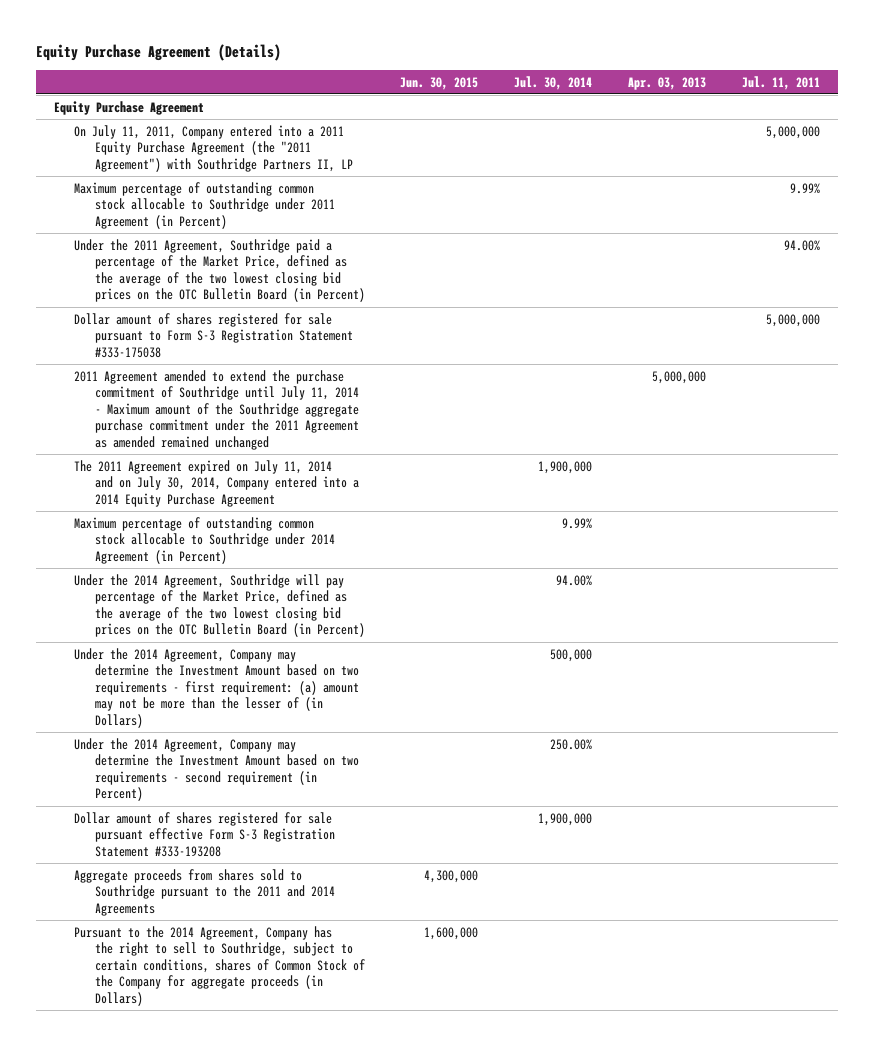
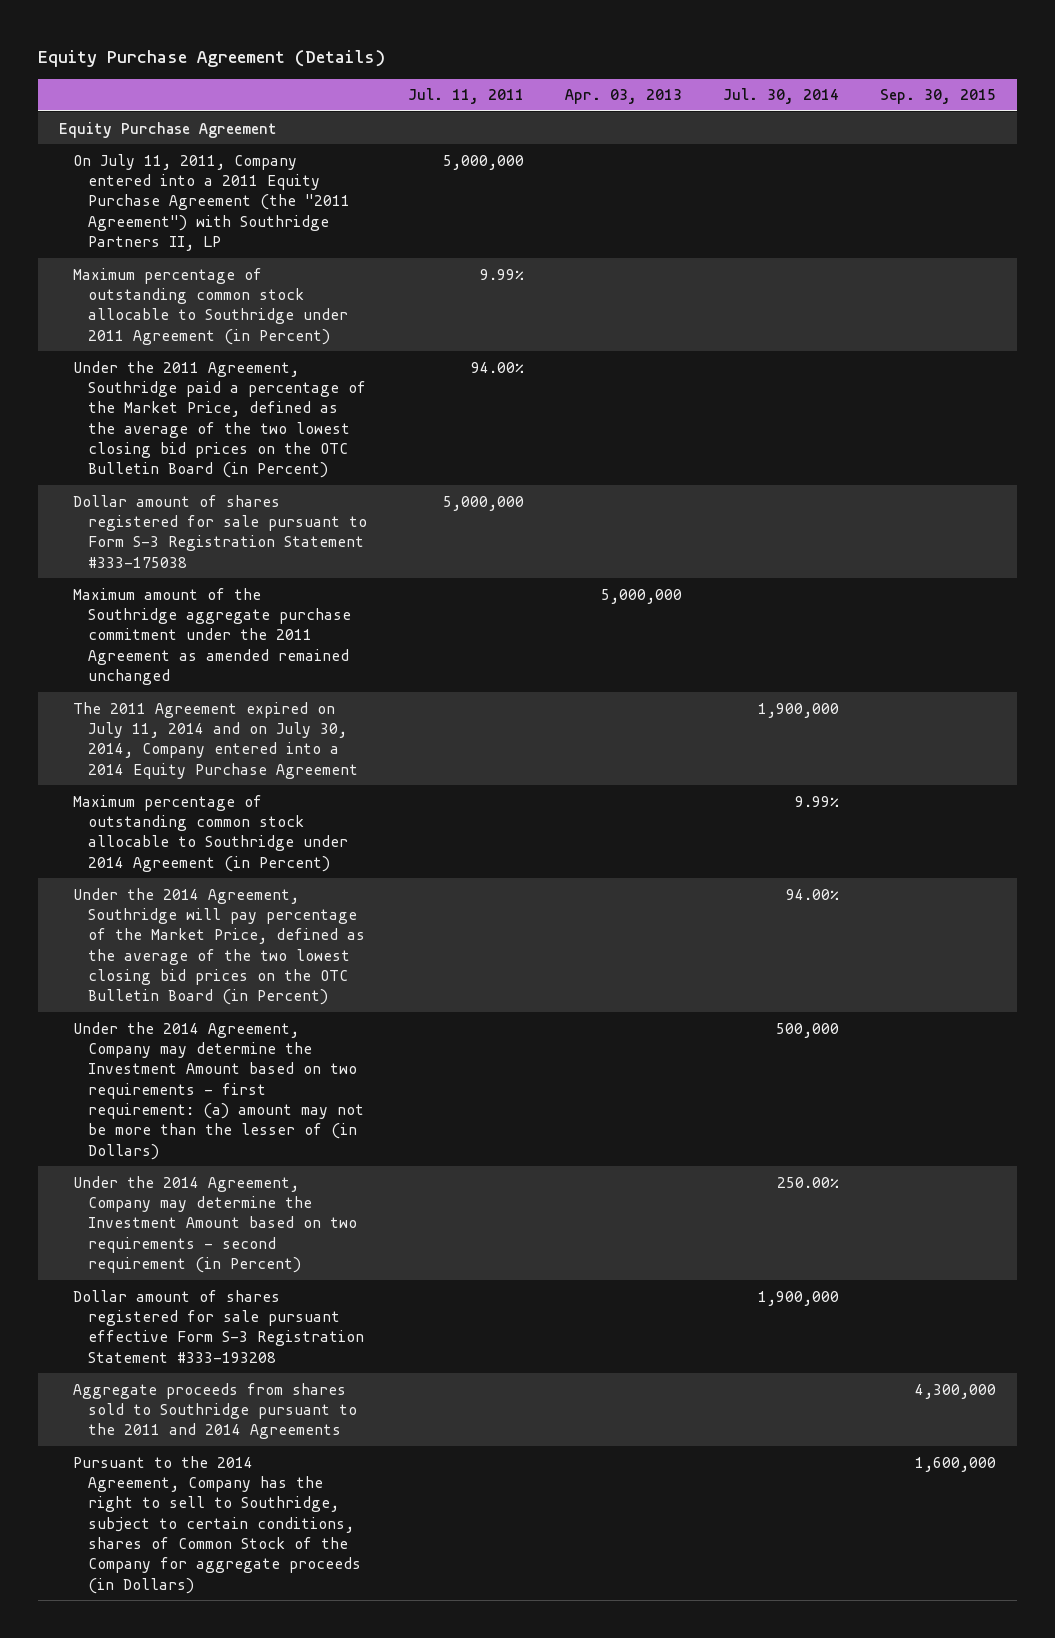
[400,76,479,90] Jun. 30, 2015 -> none
none -> [880,89,997,105] Sep. 30, 2015
[74,369,359,451] 2011 Agreement amended to extend the purchase commitment of Southridge until July 11, 2014 - Maximum amount of the Southridge aggregate purchase commitment under the 2011 Agreement as amended remained unchanged -> [73,587,351,685] Maximum amount of the Southridge aggregate purchase commitment under the 2011 Agreement as amended remained unchanged

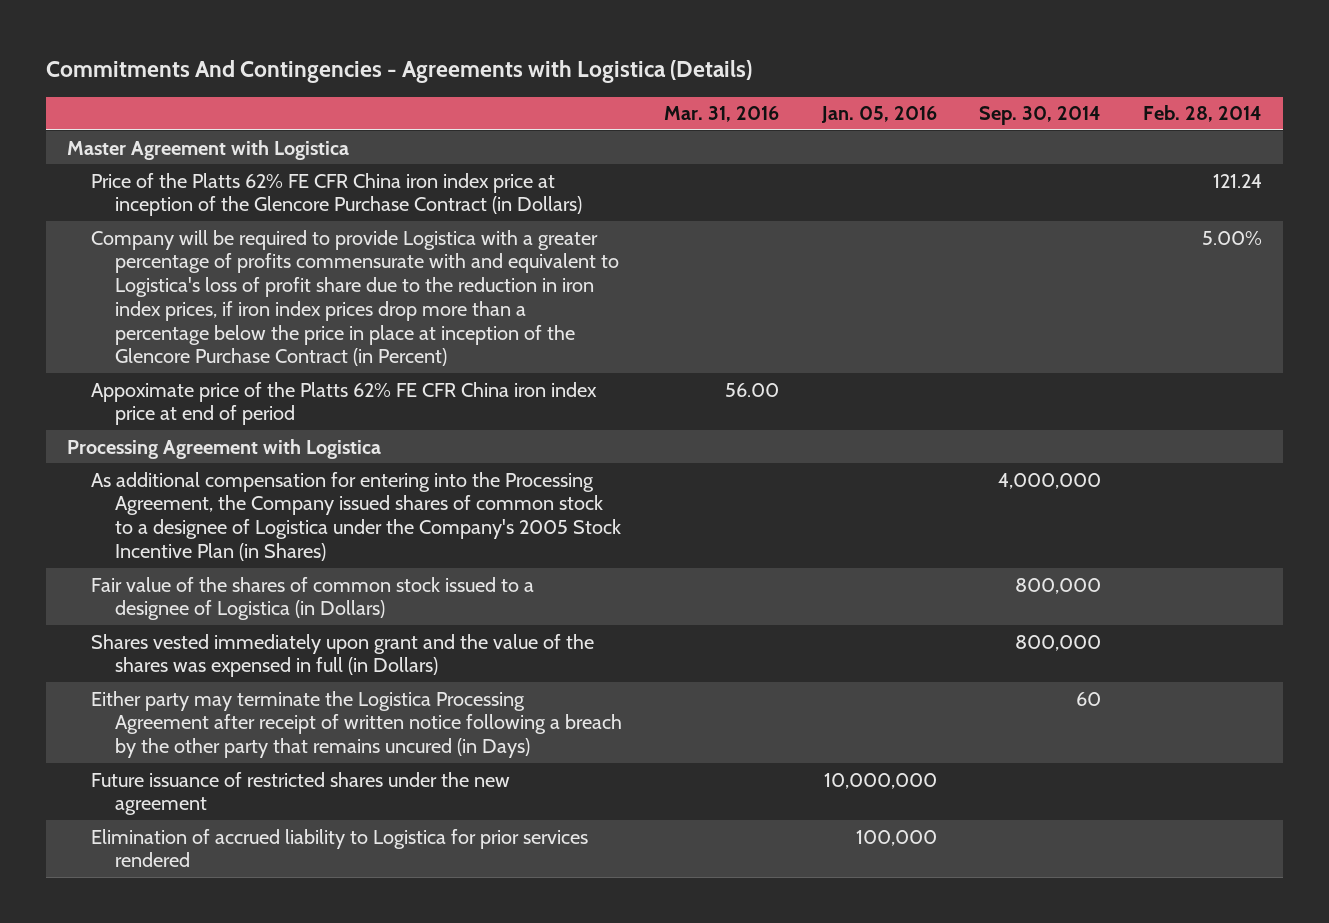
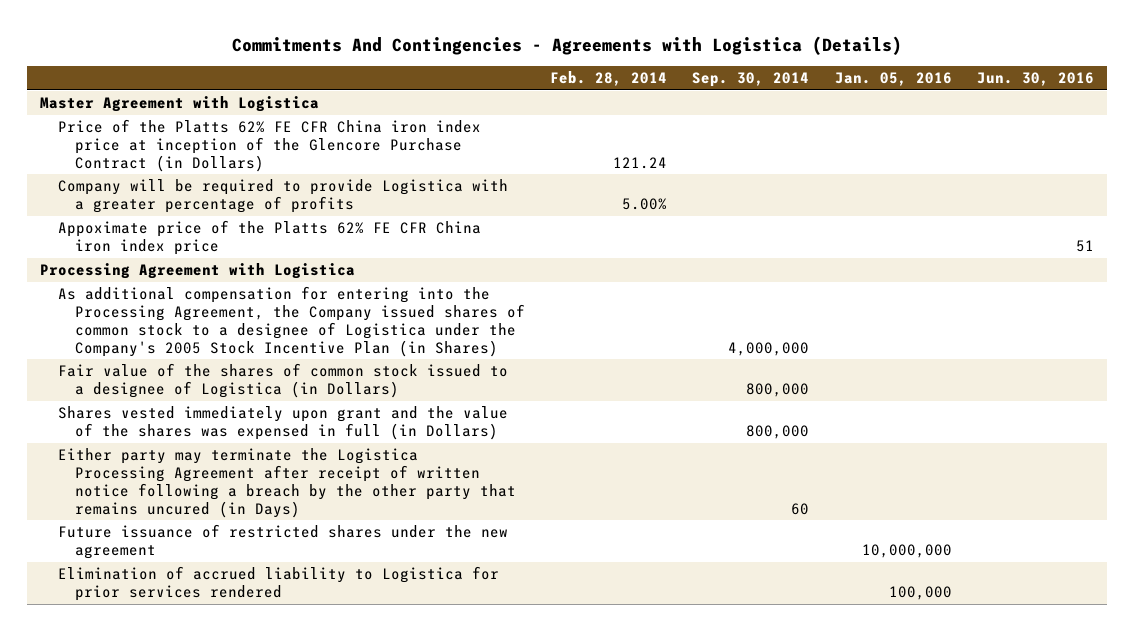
[664,106,780,123] Mar. 31, 2016 -> none
none -> [976,72,1094,87] Jun. 30, 2016
[91,229,620,367] Company will be required to provide Logistica with a greater percentage of profits commensurate with and equivalent to Logistica's loss of profit share due to the reduction in iron index prices, if iron index prices drop more than a percentage below the price in place at inception of the Glencore Purchase Contract (in Percent) -> [57,179,508,213] Company will be required to provide Logistica with a greater percentage of profits
[91,381,598,426] Appoximate price of the Platts 62% FE CFR China iron index price at end of period -> [57,220,481,255] Appoximate price of the Platts 62% FE CFR China iron index price

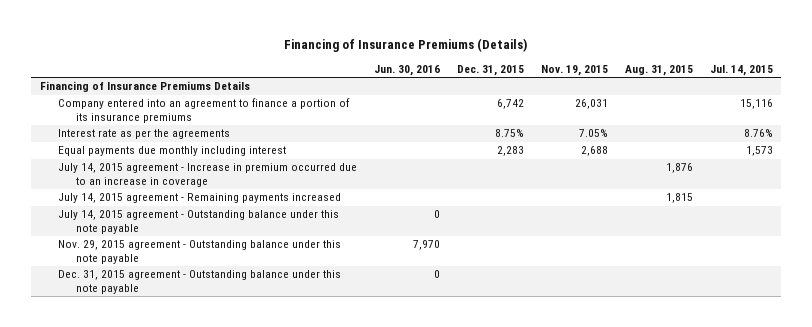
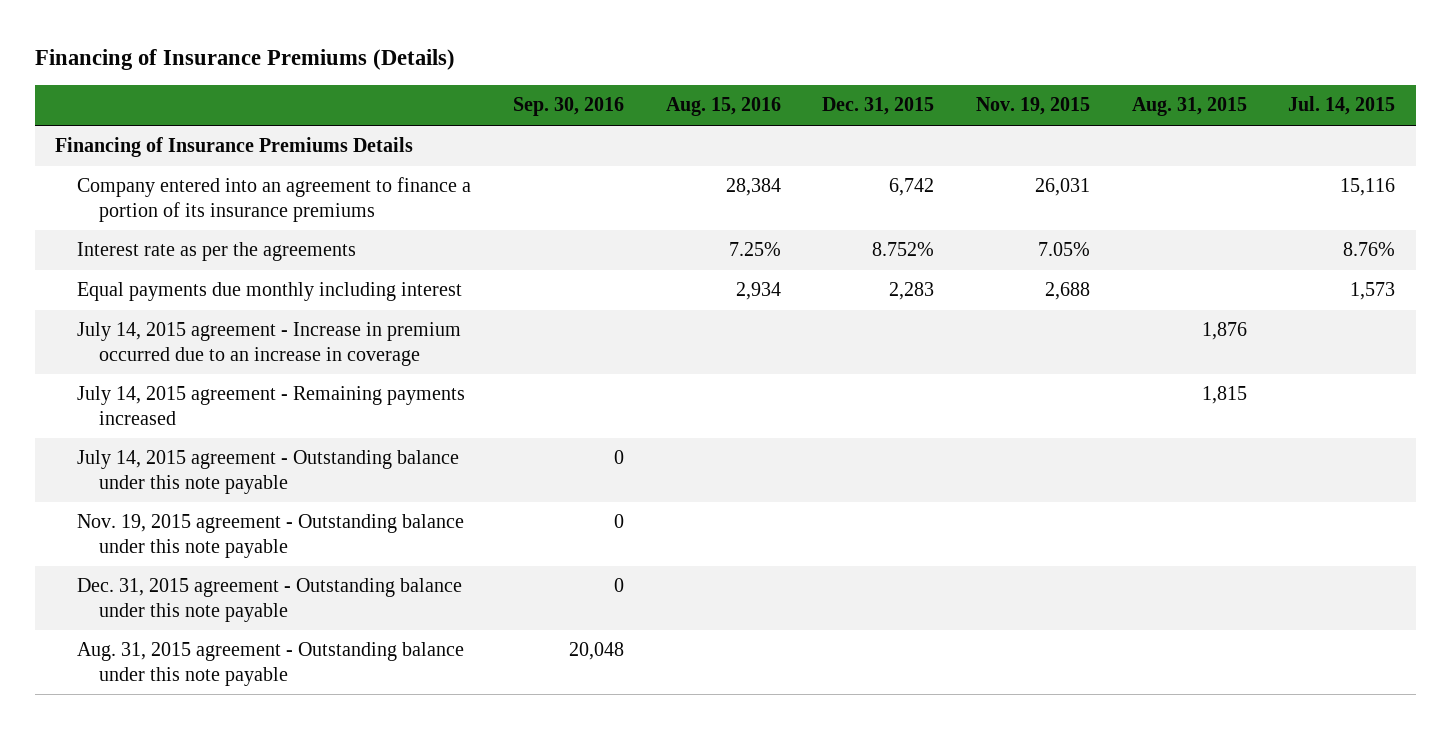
[373,64,440,76] Jun. 30, 2016 -> none
none -> [513,97,625,117] Sep. 30, 2016
none -> [665,97,781,117] Aug. 15, 2016
[494,129,524,138] 8.75% -> [872,242,935,257] 8.752%
[57,240,341,264] Nov. 29, 2015 agreement - Outstanding balance under this note payable -> [77,514,465,558] Nov. 19, 2015 agreement - Outstanding balance under this note payable
none -> [77,642,465,686] Aug. 31, 2015 agreement - Outstanding balance under this note payable

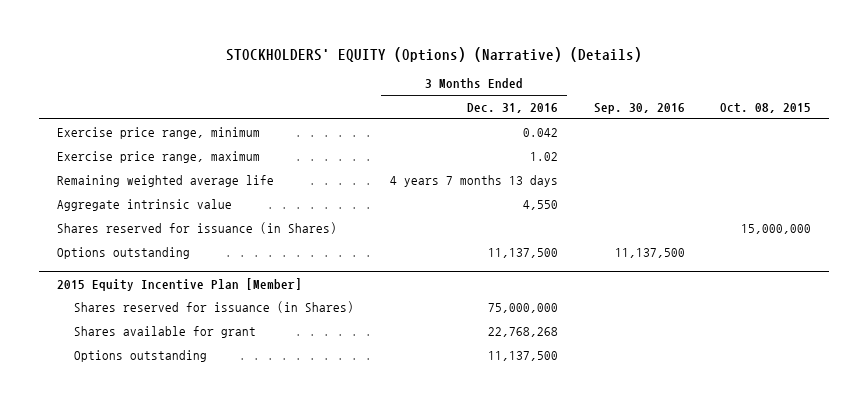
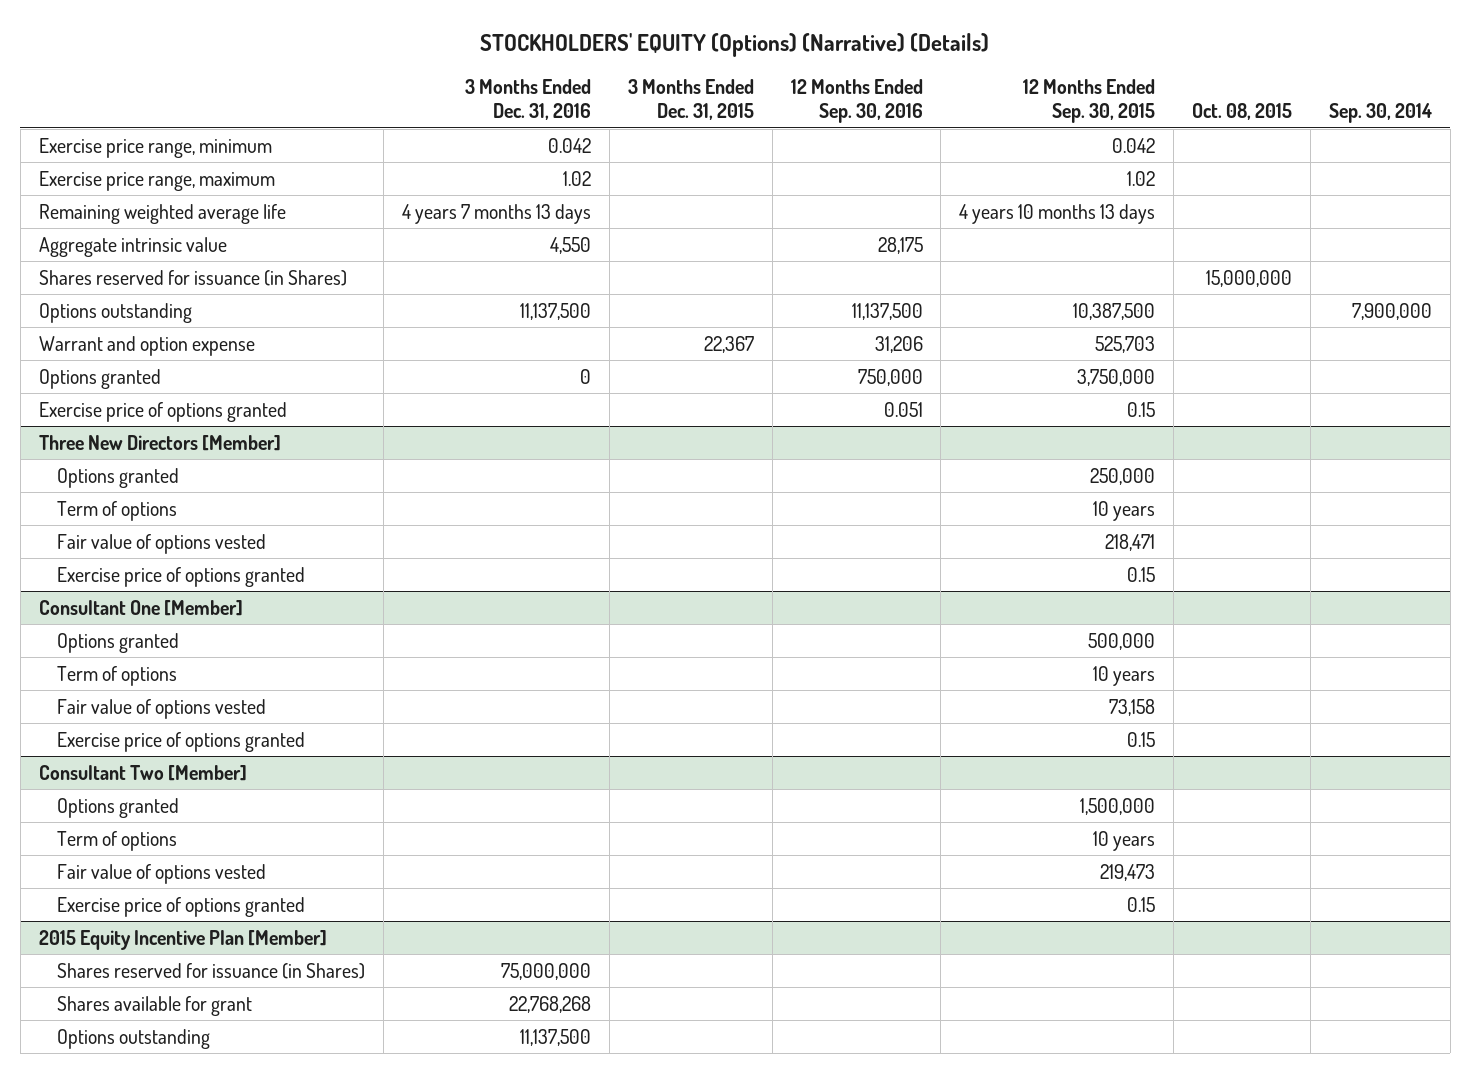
[593,103,685,115] Sep. 30, 2016 -> none
none -> [627,78,754,121] 3 Months Ended Dec. 31, 2015
none -> [790,78,923,124] 12 Months Ended Sep. 30, 2016
none -> [1023,78,1156,124] 12 Months Ended Sep. 30, 2015
none -> [1328,103,1432,124] Sep. 30, 2014
none -> [38,335,255,356] Warrant and option expense
none -> [38,368,161,389] Options granted
none -> [38,401,287,422] Exercise price of options granted
none -> [38,434,281,451] Three New Directors [Member]
none -> [57,467,180,488] Options granted
none -> [57,500,178,521] Term of options
none -> [57,533,267,554] Fair value of options vested
none -> [57,566,306,587] Exercise price of options granted
none -> [38,599,243,616] Consultant One [Member]
none -> [57,632,180,653] Options granted
none -> [57,665,178,686] Term of options
none -> [57,698,267,719] Fair value of options vested
none -> [57,731,306,752] Exercise price of options granted
none -> [38,764,247,781] Consultant Two [Member]
none -> [57,797,180,818] Options granted
none -> [57,830,178,851] Term of options
none -> [57,863,267,884] Fair value of options vested
none -> [57,896,306,917] Exercise price of options granted

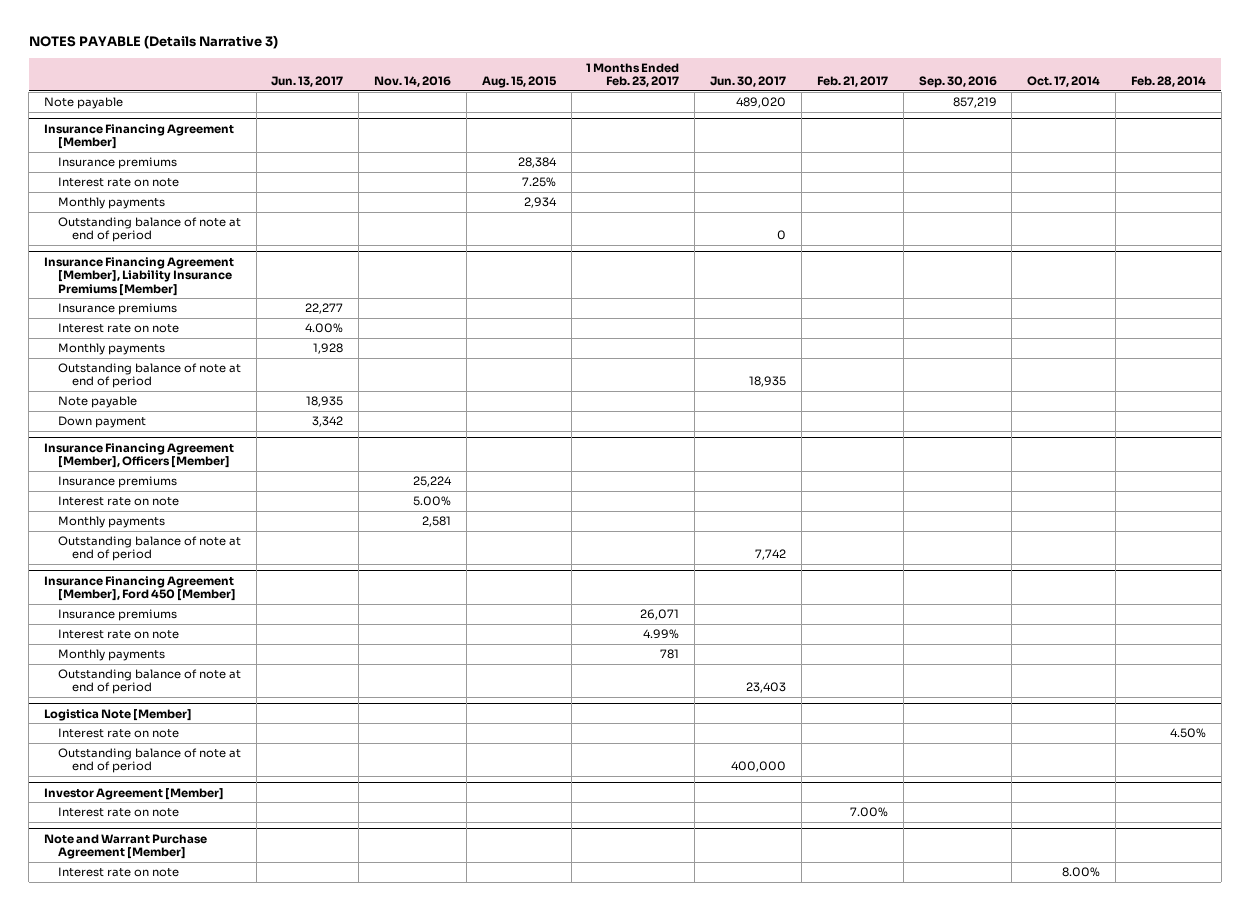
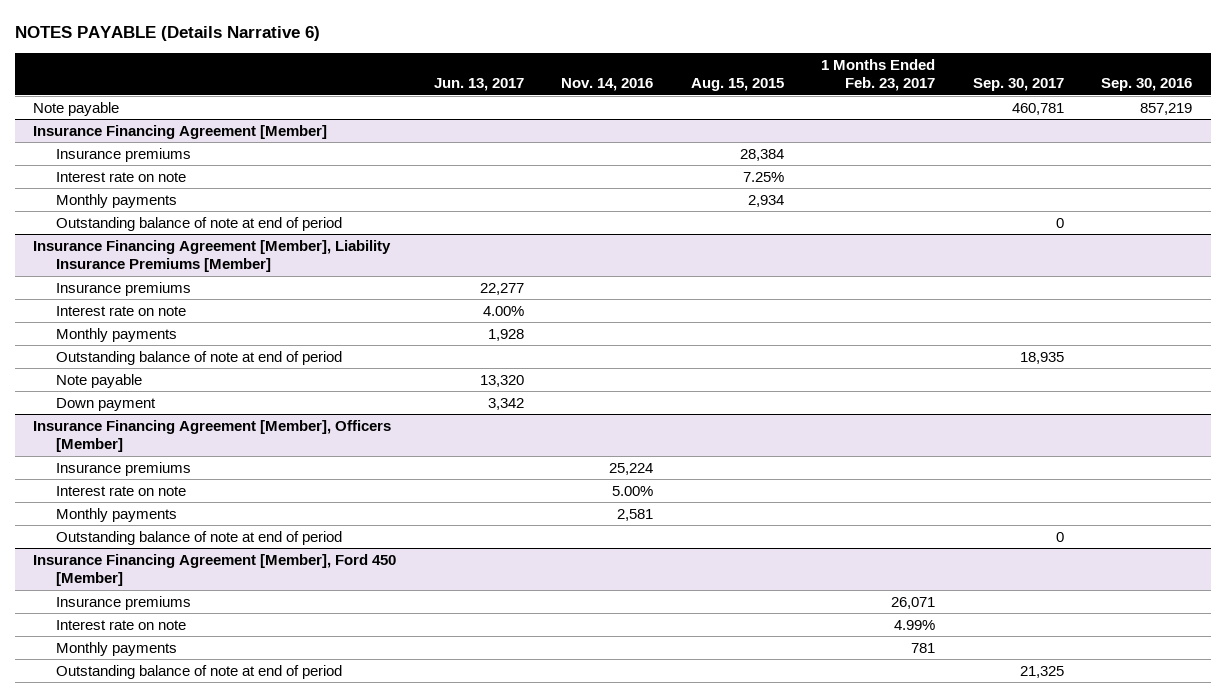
[28,35,278,50] NOTES PAYABLE (Details Narrative 3) -> [14,25,320,41] NOTES PAYABLE (Details Narrative 6)
[710,76,787,88] Jun. 30, 2017 -> none
[816,76,888,88] Feb. 21, 2017 -> none
[1027,76,1101,88] Oct. 17, 2014 -> none
[1130,76,1206,88] Feb. 28, 2014 -> none
none -> [972,78,1064,92] Sep. 30, 2017
[306,396,344,408] 18,935 -> [479,374,524,387] 13,320
[43,708,192,721] Logistica Note [Member] -> none
[57,728,179,739] Interest rate on note -> none
[57,748,241,774] Outstanding balance of note at end of period -> none
[43,787,224,800] Investor Agreement [Member] -> none
[57,807,179,818] Interest rate on note -> none
[43,833,207,860] Note and Warrant Purchase Agreement [Member] -> none
[57,867,179,878] Interest rate on note -> none

